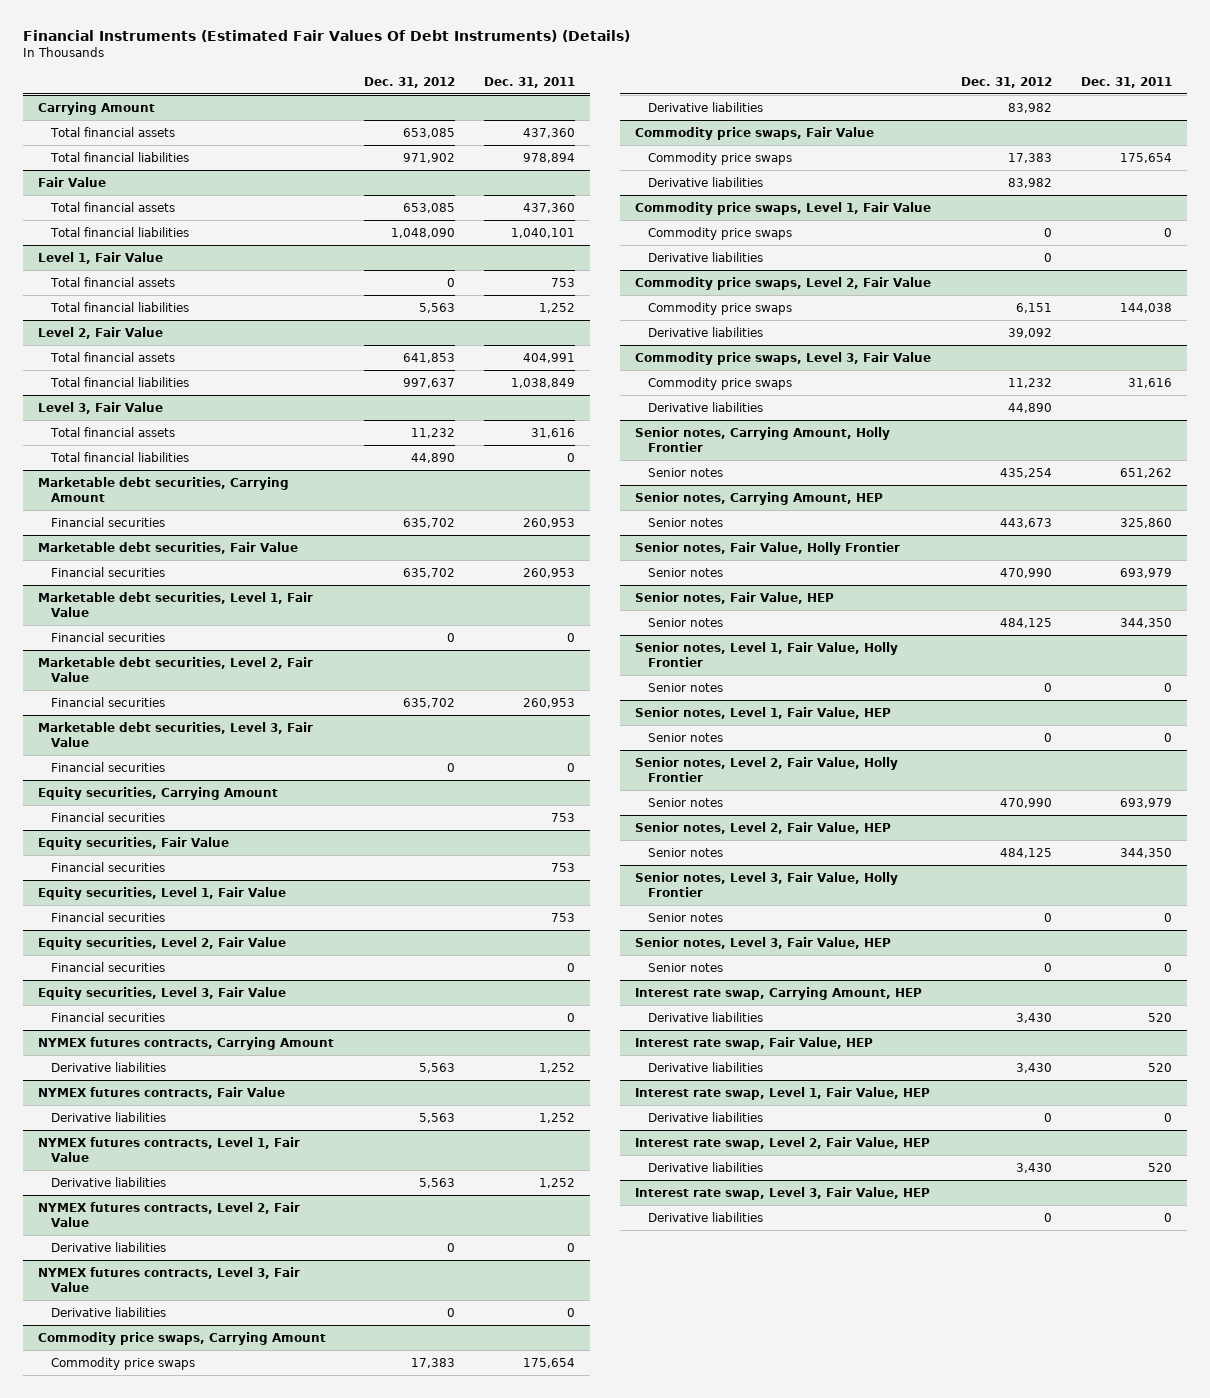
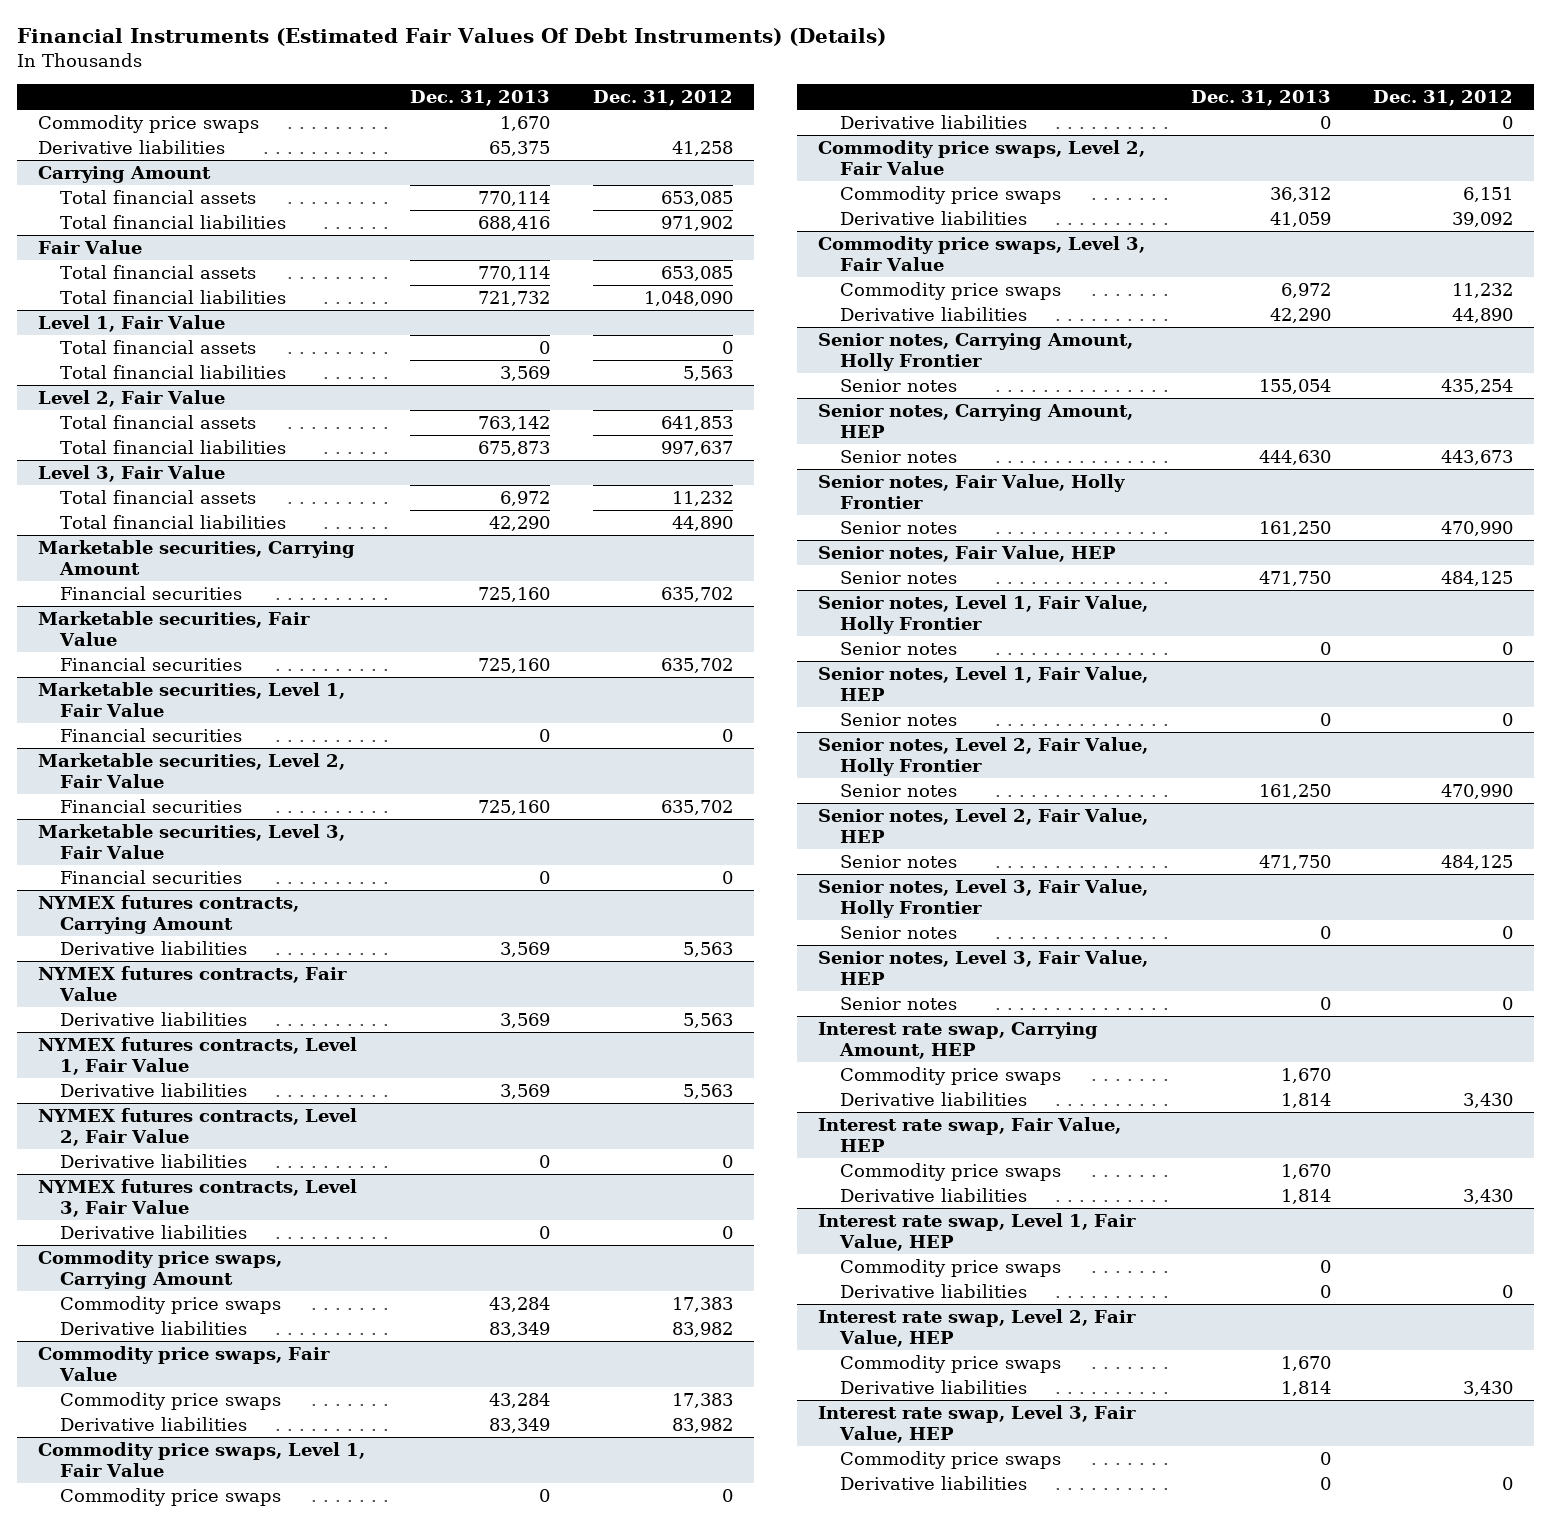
[484,76,576,88] Dec. 31, 2011 -> none
none -> [410,90,551,107] Dec. 31, 2013
none -> [37,114,259,133] Commodity price swaps
none -> [37,139,225,154] Derivative liabilities
[37,476,289,502] Marketable debt securities, Carrying Amount -> [37,539,355,576] Marketable securities, Carrying Amount
[37,541,298,554] Marketable debt securities, Fair Value -> [37,610,310,647] Marketable securities, Fair Value
[37,591,313,617] Marketable debt securities, Level 1, Fair Value -> [37,681,345,718] Marketable securities, Level 1, Fair Value
[37,656,313,682] Marketable debt securities, Level 2, Fair Value -> [37,752,345,789] Marketable securities, Level 2, Fair Value
[37,721,313,747] Marketable debt securities, Level 3, Fair Value -> [37,823,345,860] Marketable securities, Level 3, Fair Value
[37,786,278,800] Equity securities, Carrying Amount -> none
[50,811,165,822] Financial securities -> none
[37,836,229,850] Equity securities, Fair Value -> none
[50,861,165,872] Financial securities -> none
[37,886,286,900] Equity securities, Level 1, Fair Value -> none
[50,911,165,922] Financial securities -> none
[37,936,286,950] Equity securities, Level 2, Fair Value -> none
[50,961,165,972] Financial securities -> none
[37,986,286,1000] Equity securities, Level 3, Fair Value -> none
[50,1011,165,1022] Financial securities -> none
none -> [840,1066,1062,1085] Commodity price swaps
none -> [840,1162,1062,1181] Commodity price swaps
none -> [840,1258,1062,1277] Commodity price swaps
none -> [840,1354,1062,1373] Commodity price swaps
none -> [840,1450,1062,1469] Commodity price swaps

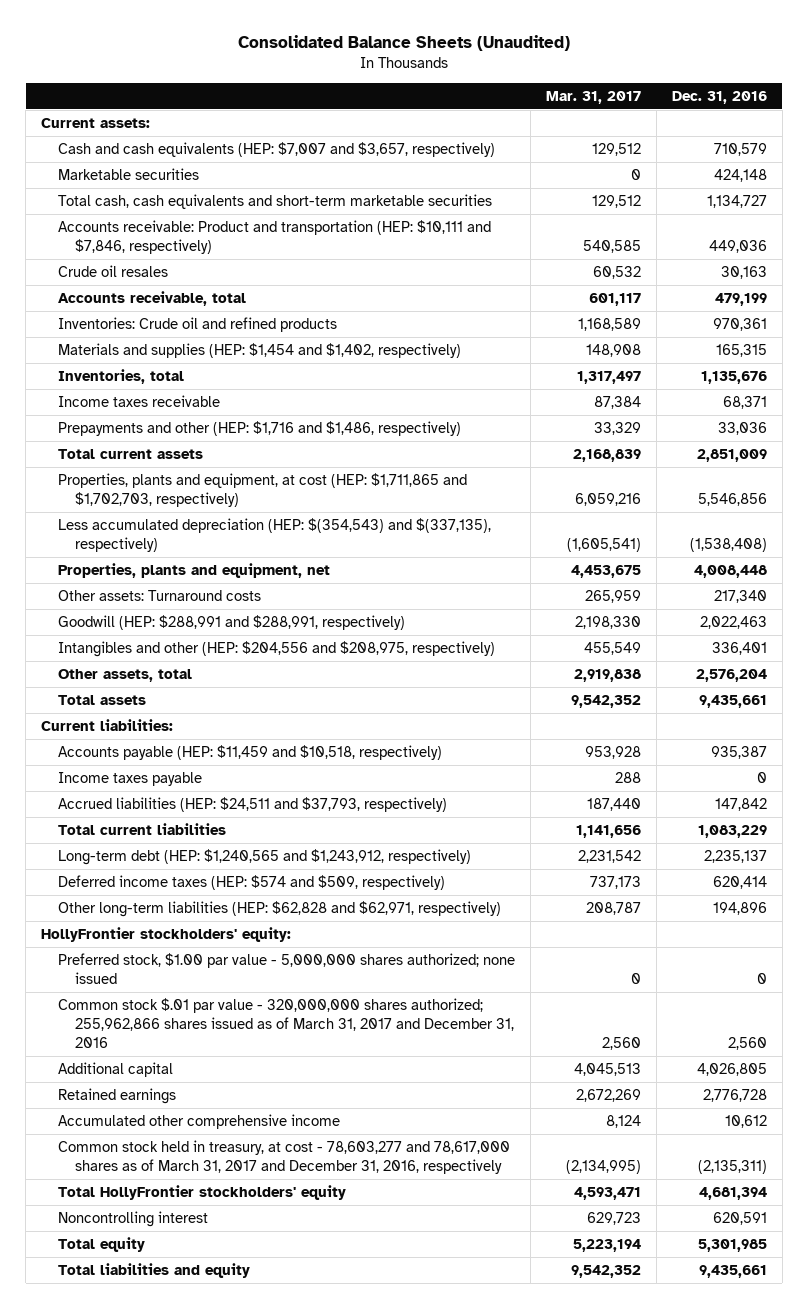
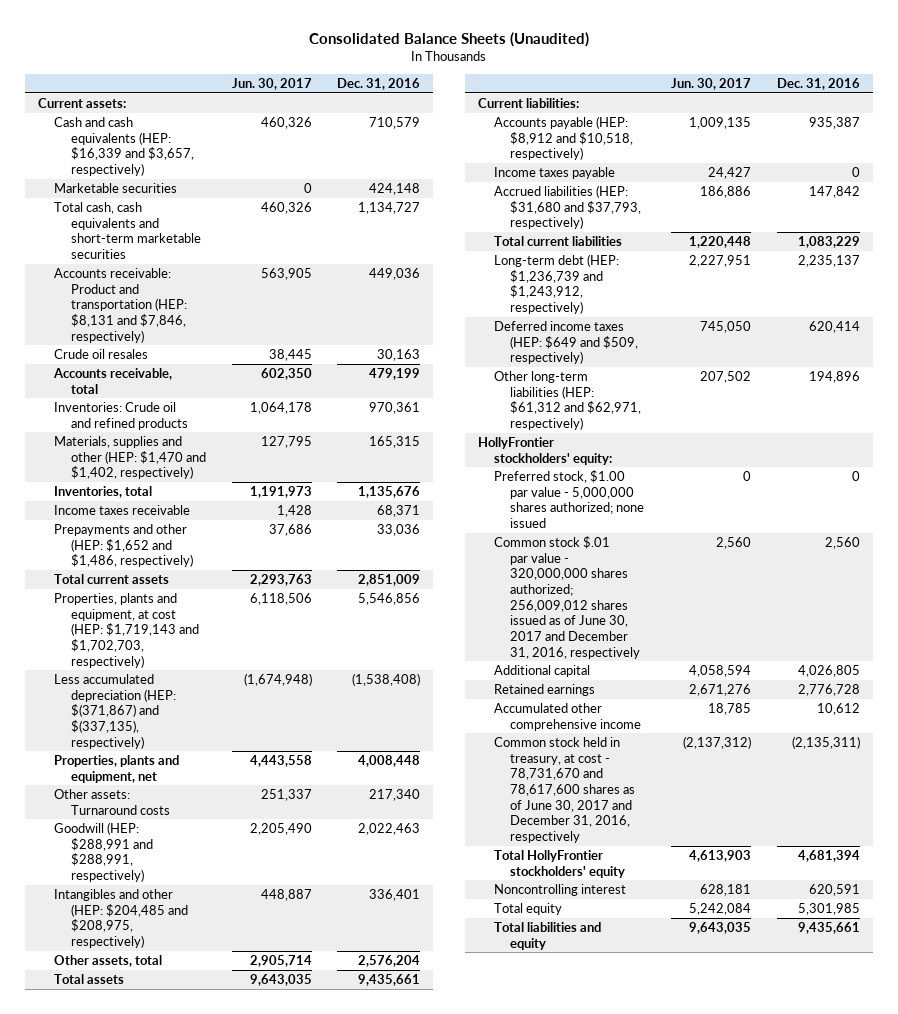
[545,90,641,104] Mar. 31, 2017 -> none
none -> [231,77,312,90] Jun. 30, 2017
[57,141,495,157] Cash and cash equivalents (HEP: $7,007 and $3,657, respectively) -> [54,116,194,176] Cash and cash equivalents (HEP: $16,339 and $3,657, respectively)
[57,219,491,254] Accounts receivable: Product and transportation (HEP: $10,111 and $7,846, respectively) -> [54,267,187,343] Accounts receivable: Product and transportation (HEP: $8,131 and $7,846, respectively)
[57,342,461,358] Materials and supplies (HEP: $1,454 and $1,402, respectively) -> [54,435,206,480] Materials, supplies and other (HEP: $1,470 and $1,402, respectively)
[57,420,461,436] Prepayments and other (HEP: $1,716 and $1,486, respectively) -> [54,523,193,568] Prepayments and other (HEP: $1,652 and $1,486, respectively)
[57,472,467,507] Properties, plants and equipment, at cost (HEP: $1,711,865 and $1,702,703, respectively) -> [54,592,199,668] Properties, plants and equipment, at cost (HEP: $1,719,143 and $1,702,703, respectively)
[57,517,491,552] Less accumulated depreciation (HEP: $(354,543) and $(337,135), respectively) -> [54,673,176,749] Less accumulated depreciation (HEP: $(371,867) and $(337,135), respectively)
[57,640,495,657] Intangibles and other (HEP: $204,556 and $208,975, respectively) -> [54,888,188,948] Intangibles and other (HEP: $204,485 and $208,975, respectively)
[57,744,442,760] Accounts payable (HEP: $11,459 and $10,518, respectively) -> [493,115,634,161] Accounts payable (HEP: $8,912 and $10,518, respectively)
[57,796,447,812] Accrued liabilities (HEP: $24,511 and $37,793, respectively) -> [493,184,642,230] Accrued liabilities (HEP: $31,680 and $37,793, respectively)
[57,848,471,865] Long-term debt (HEP: $1,240,565 and $1,243,912, respectively) -> [493,253,619,314] Long-term debt (HEP: $1,236,739 and $1,243,912, respectively)
[57,874,445,890] Deferred income taxes (HEP: $574 and $509, respectively) -> [493,320,639,365] Deferred income taxes (HEP: $649 and $509, respectively)
[57,900,501,917] Other long-term liabilities (HEP: $62,828 and $62,971, respectively) -> [493,370,642,430] Other long-term liabilities (HEP: $61,312 and $62,971, respectively)
[57,997,514,1048] Common stock $.01 par value - 320,000,000 shares authorized; 255,962,866 shares issued as of March 31, 2017 and December 31, 2016 -> [493,535,641,659] Common stock $.01 par value - 320,000,000 shares authorized; 256,009,012 shares issued as of June 30, 2017 and December 31, 2016, respectively
[57,1139,510,1174] Common stock held in treasury, at cost - 78,603,277 and 78,617,000 shares as of March 31, 2017 and December 31, 2016, respectively -> [493,736,636,843] Common stock held in treasury, at cost - 78,731,670 and 78,617,600 shares as of June 30, 2017 and December 31, 2016, respectively

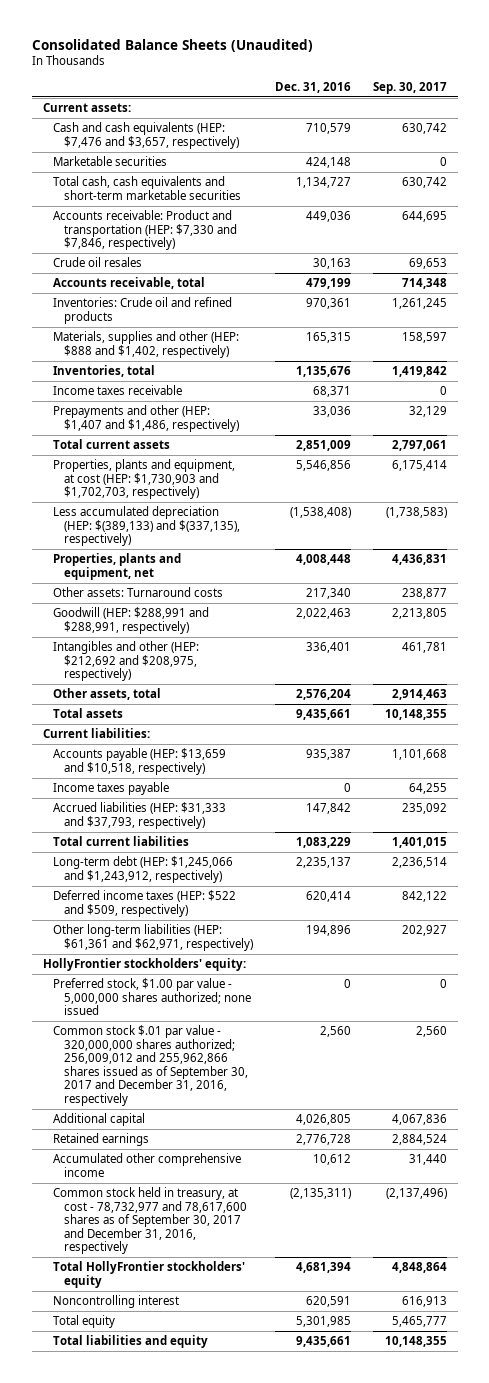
[231,77,312,90] Jun. 30, 2017 -> none
none -> [372,81,447,94] Sep. 30, 2017
[54,116,194,176] Cash and cash equivalents (HEP: $16,339 and $3,657, respectively) -> [53,122,239,149] Cash and cash equivalents (HEP: $7,476 and $3,657, respectively)
[54,267,187,343] Accounts receivable: Product and transportation (HEP: $8,131 and $7,846, respectively) -> [53,210,237,251] Accounts receivable: Product and transportation (HEP: $7,330 and $7,846, respectively)
[54,435,206,480] Materials, supplies and other (HEP: $1,470 and $1,402, respectively) -> [53,331,240,358] Materials, supplies and other (HEP: $888 and $1,402, respectively)
[54,523,193,568] Prepayments and other (HEP: $1,652 and $1,486, respectively) -> [53,405,239,432] Prepayments and other (HEP: $1,407 and $1,486, respectively)
[54,592,199,668] Properties, plants and equipment, at cost (HEP: $1,719,143 and $1,702,703, respectively) -> [53,459,236,500] Properties, plants and equipment, at cost (HEP: $1,730,903 and $1,702,703, respectively)
[54,673,176,749] Less accumulated depreciation (HEP: $(371,867) and $(337,135), respectively) -> [53,506,240,547] Less accumulated depreciation (HEP: $(389,133) and $(337,135), respectively)
[54,888,188,948] Intangibles and other (HEP: $204,485 and $208,975, respectively) -> [53,641,200,682] Intangibles and other (HEP: $212,692 and $208,975, respectively)
[493,115,634,161] Accounts payable (HEP: $8,912 and $10,518, respectively) -> [53,748,227,775] Accounts payable (HEP: $13,659 and $10,518, respectively)
[493,184,642,230] Accrued liabilities (HEP: $31,680 and $37,793, respectively) -> [53,802,227,829] Accrued liabilities (HEP: $31,333 and $37,793, respectively)
[493,253,619,314] Long-term debt (HEP: $1,236,739 and $1,243,912, respectively) -> [53,856,234,883] Long-term debt (HEP: $1,245,066 and $1,243,912, respectively)
[493,320,639,365] Deferred income taxes (HEP: $649 and $509, respectively) -> [53,890,237,917] Deferred income taxes (HEP: $522 and $509, respectively)
[493,370,642,430] Other long-term liabilities (HEP: $61,312 and $62,971, respectively) -> [53,924,253,951] Other long-term liabilities (HEP: $61,361 and $62,971, respectively)
[493,535,641,659] Common stock $.01 par value - 320,000,000 shares authorized; 256,009,012 shares issued as of June 30, 2017 and December 31, 2016, respectively -> [53,1025,248,1107] Common stock $.01 par value - 320,000,000 shares authorized; 256,009,012 and 255,962,866 shares issued as of September 30, 2017 and December 31, 2016, respectively
[493,736,636,843] Common stock held in treasury, at cost - 78,731,670 and 78,617,600 shares as of June 30, 2017 and December 31, 2016, respectively -> [53,1187,247,1255] Common stock held in treasury, at cost - 78,732,977 and 78,617,600 shares as of September 30, 2017 and December 31, 2016, respectively

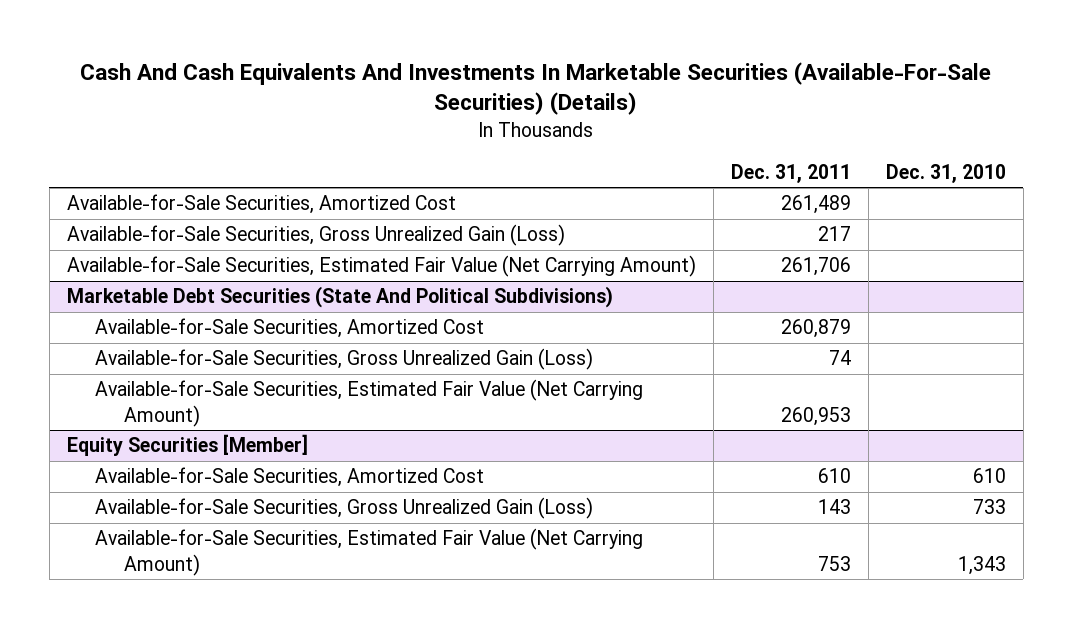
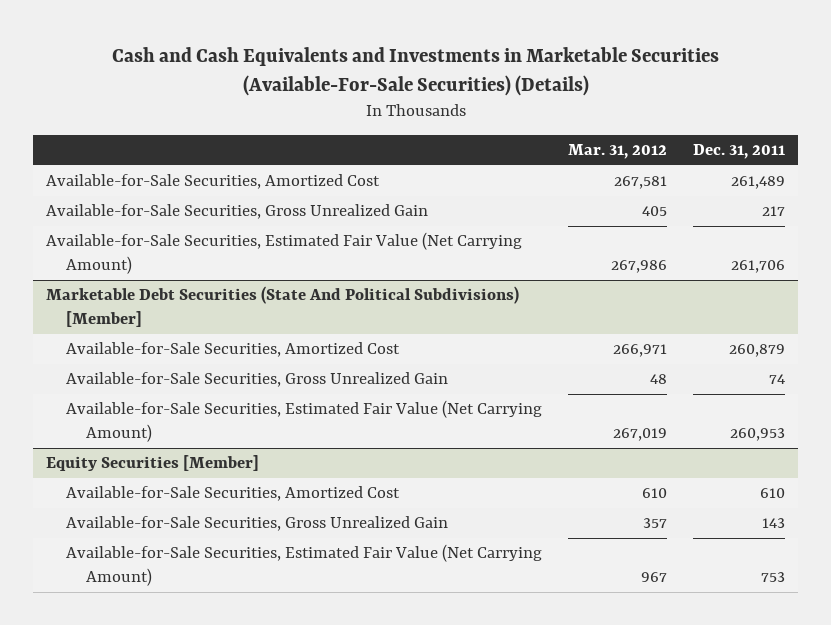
[80,61,992,116] Cash And Cash Equivalents And Investments In Marketable Securities (Available-For-Sale Securities) (Details) -> [111,47,719,97] Cash and Cash Equivalents and Investments in Marketable Securities (Available-For-Sale Securities) (Details)
[885,163,1006,183] Dec. 31, 2010 -> none
none -> [568,144,668,160] Mar. 31, 2012
[66,224,565,247] Available-for-Sale Securities, Gross Unrealized Gain (Loss) -> [46,204,429,220] Available-for-Sale Securities, Gross Unrealized Gain
[66,286,613,309] Marketable Debt Securities (State And Political Subdivisions) -> [46,286,520,328] Marketable Debt Securities (State And Political Subdivisions) [Member]
[95,348,594,371] Available-for-Sale Securities, Gross Unrealized Gain (Loss) -> [66,372,449,388] Available-for-Sale Securities, Gross Unrealized Gain
[95,497,594,520] Available-for-Sale Securities, Gross Unrealized Gain (Loss) -> [66,516,449,532] Available-for-Sale Securities, Gross Unrealized Gain

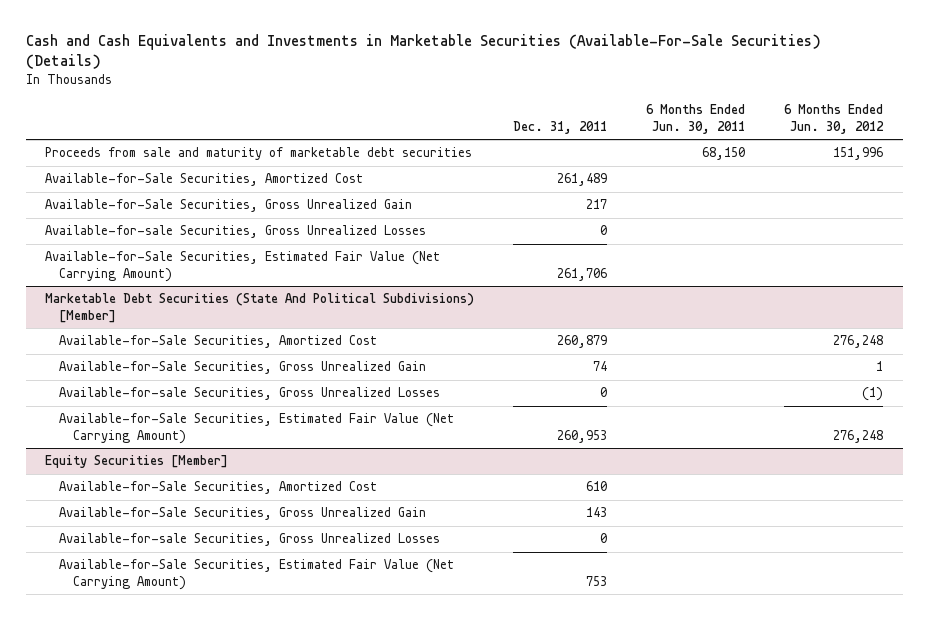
[568,144,668,160] Mar. 31, 2012 -> none
none -> [646,104,746,135] 6 Months Ended Jun. 30, 2011
none -> [784,104,885,135] 6 Months Ended Jun. 30, 2012
none -> [45,147,473,161] Proceeds from sale and maturity of marketable debt securities
none -> [45,225,427,239] Available-for-sale Securities, Gross Unrealized Losses
none -> [59,387,441,401] Available-for-sale Securities, Gross Unrealized Losses
none -> [59,533,441,547] Available-for-sale Securities, Gross Unrealized Losses

